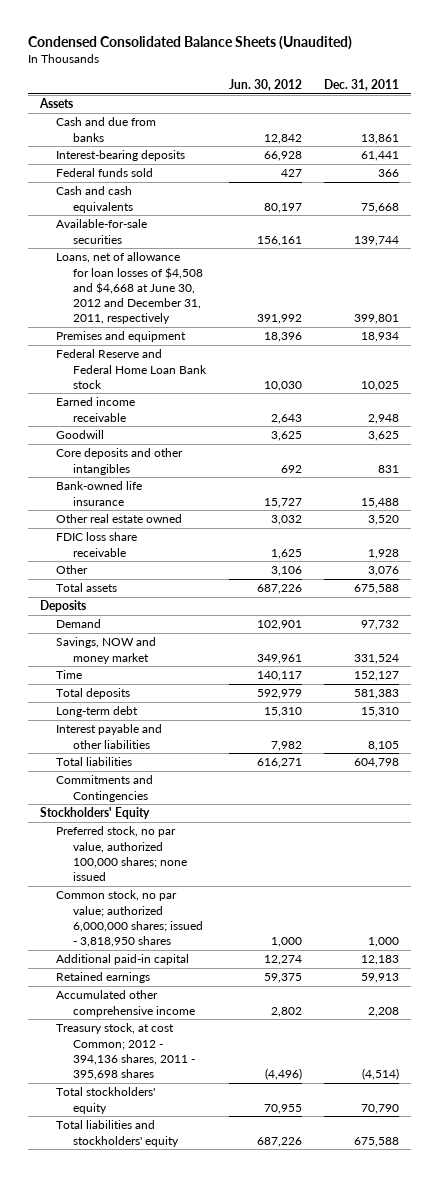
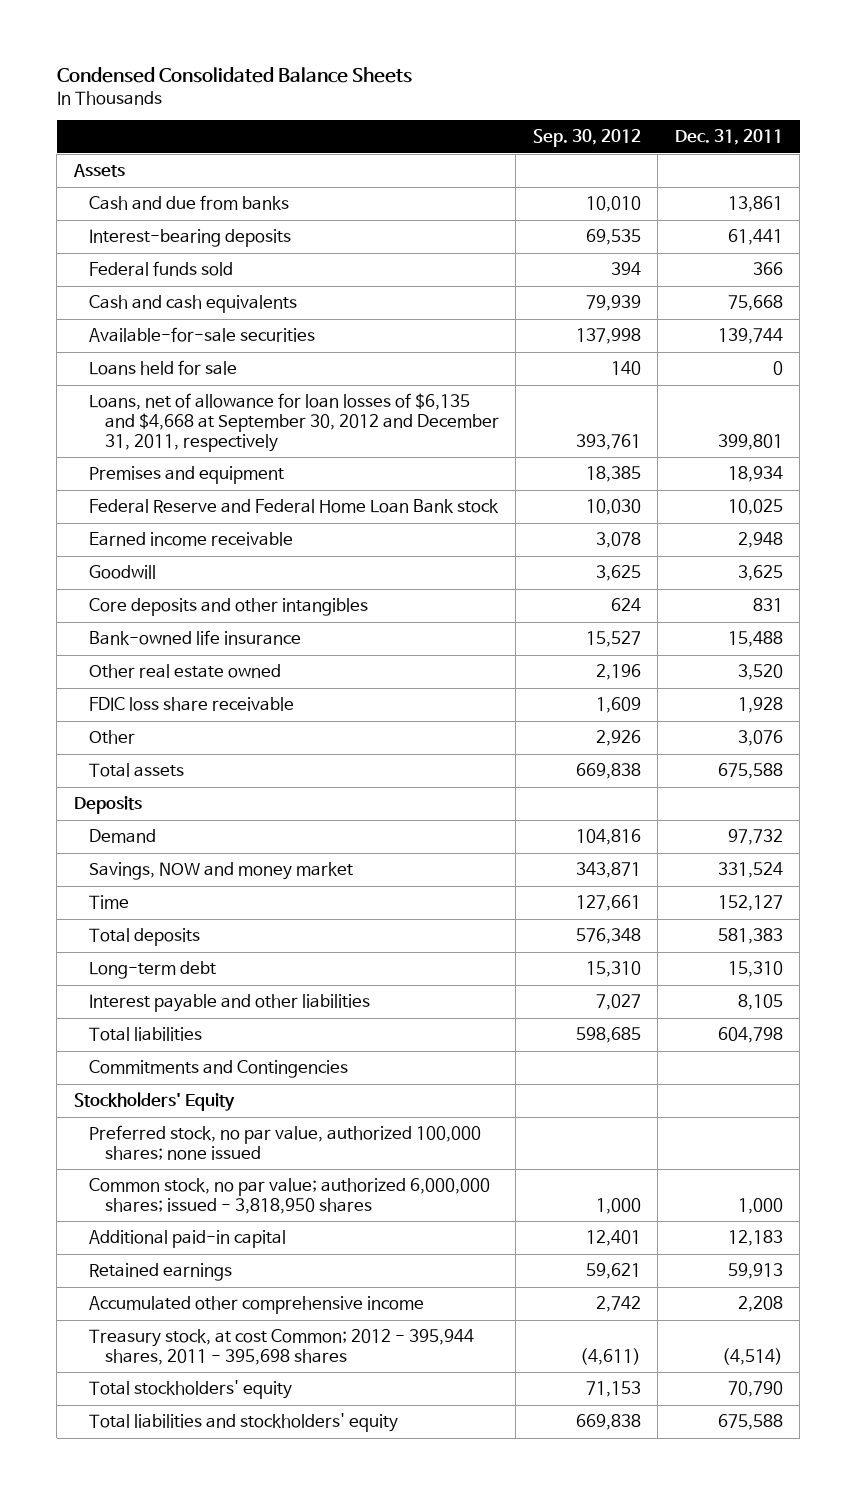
[28,36,353,51] Condensed Consolidated Balance Sheets (Unaudited) -> [56,66,412,83] Condensed Consolidated Balance Sheets
[228,78,302,91] Jun. 30, 2012 -> none
none -> [532,129,641,148] Sep. 30, 2012
none -> [89,360,238,376] Loans held for sale
[56,252,204,324] Loans, net of allowance for loan losses of $4,508 and $4,668 at June 30, 2012 and December 31, 2011, respectively -> [89,393,499,452] Loans, net of allowance for loan losses of $6,135 and $4,668 at September 30, 2012 and December 31, 2011, respectively
[56,1023,196,1080] Treasury stock, at cost Common; 2012 - 394,136 shares, 2011 - 395,698 shares -> [89,1329,475,1365] Treasury stock, at cost Common; 2012 - 395,944 shares, 2011 - 395,698 shares

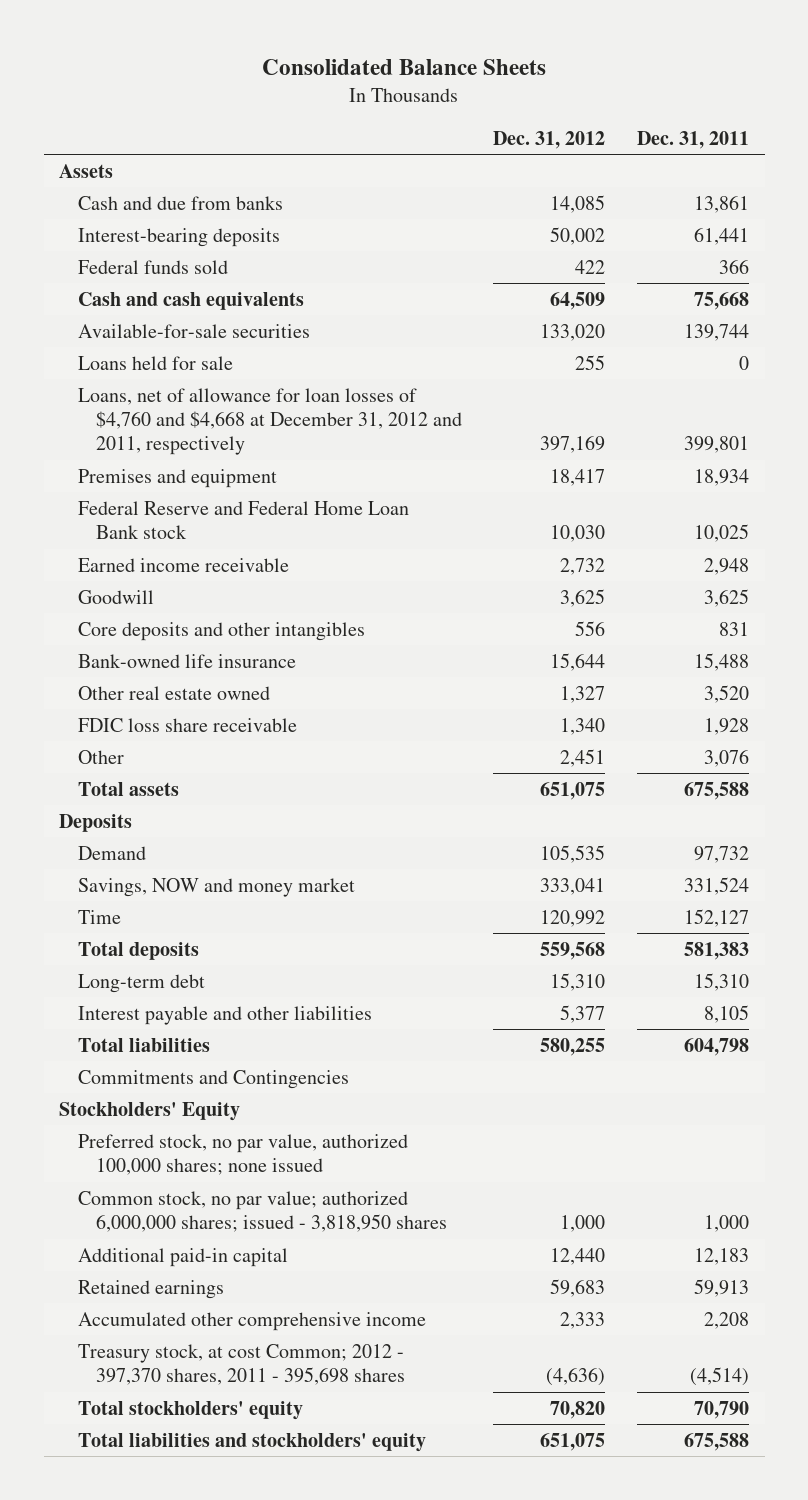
[56,66,412,83] Condensed Consolidated Balance Sheets -> [262,58,547,75] Consolidated Balance Sheets
[532,129,641,148] Sep. 30, 2012 -> none
none -> [493,130,606,149] Dec. 31, 2012
[89,393,499,452] Loans, net of allowance for loan losses of $6,135 and $4,668 at September 30, 2012 and December 31, 2011, respectively -> [77,387,462,456] Loans, net of allowance for loan losses of $4,760 and $4,668 at December 31, 2012 and 2011, respectively
[89,1329,475,1365] Treasury stock, at cost Common; 2012 - 395,944 shares, 2011 - 395,698 shares -> [77,1343,405,1386] Treasury stock, at cost Common; 2012 - 397,370 shares, 2011 - 395,698 shares

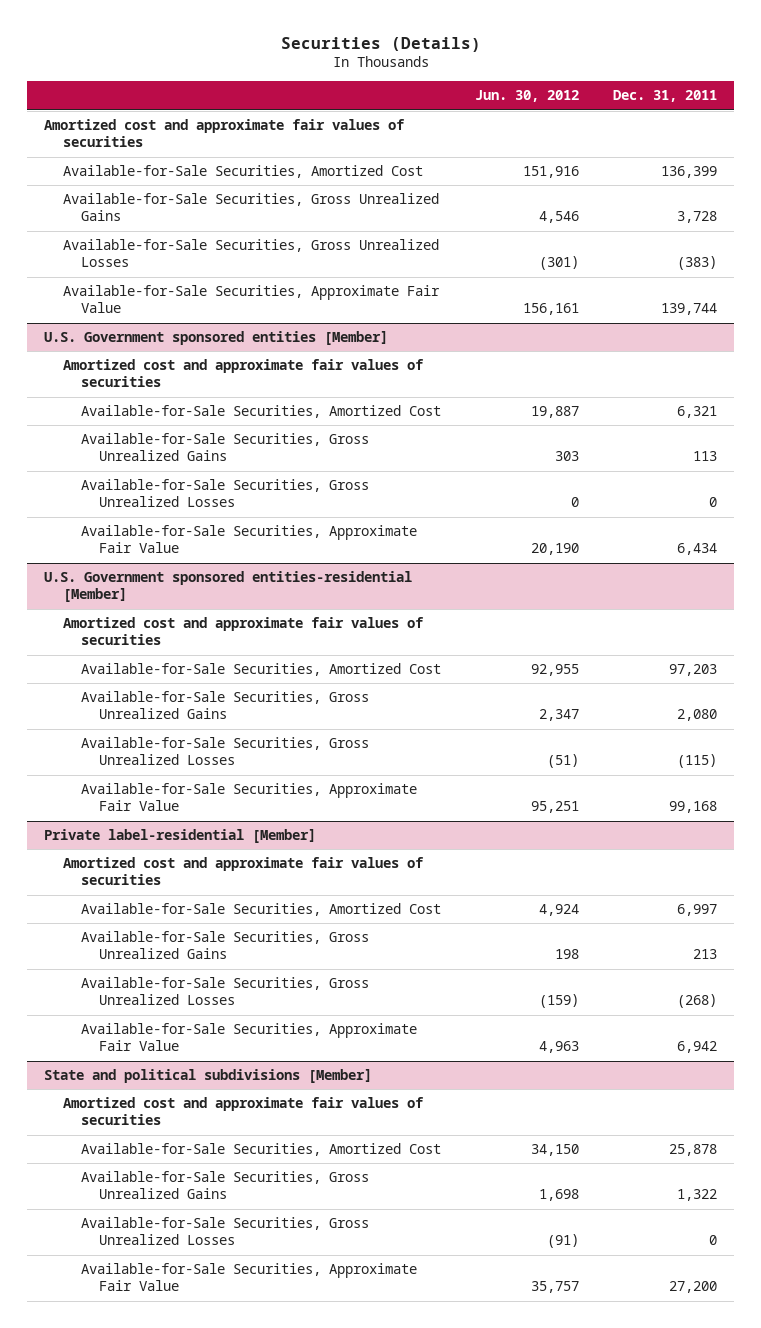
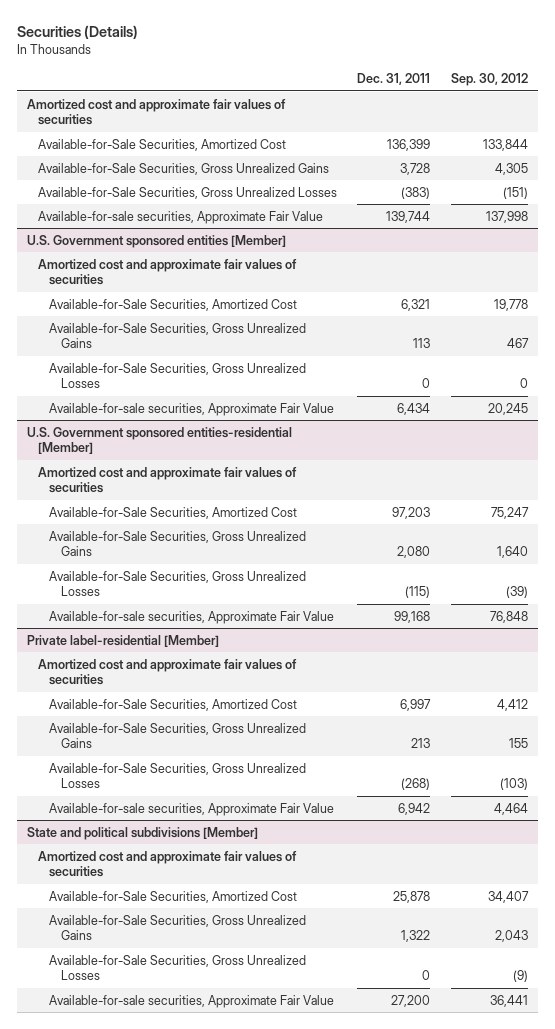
[474,90,579,103] Jun. 30, 2012 -> none
none -> [450,73,528,87] Sep. 30, 2012
[62,285,440,314] Available-for-Sale Securities, Approximate Fair Value -> [38,210,324,224] Available-for-sale securities, Approximate Fair Value
[80,525,417,554] Available-for-Sale Securities, Approximate Fair Value -> [49,402,335,416] Available-for-sale securities, Approximate Fair Value
[80,783,417,812] Available-for-Sale Securities, Approximate Fair Value -> [49,610,335,624] Available-for-sale securities, Approximate Fair Value
[80,1023,417,1052] Available-for-Sale Securities, Approximate Fair Value -> [49,802,335,816] Available-for-sale securities, Approximate Fair Value
[80,1263,417,1292] Available-for-Sale Securities, Approximate Fair Value -> [49,994,335,1008] Available-for-sale securities, Approximate Fair Value

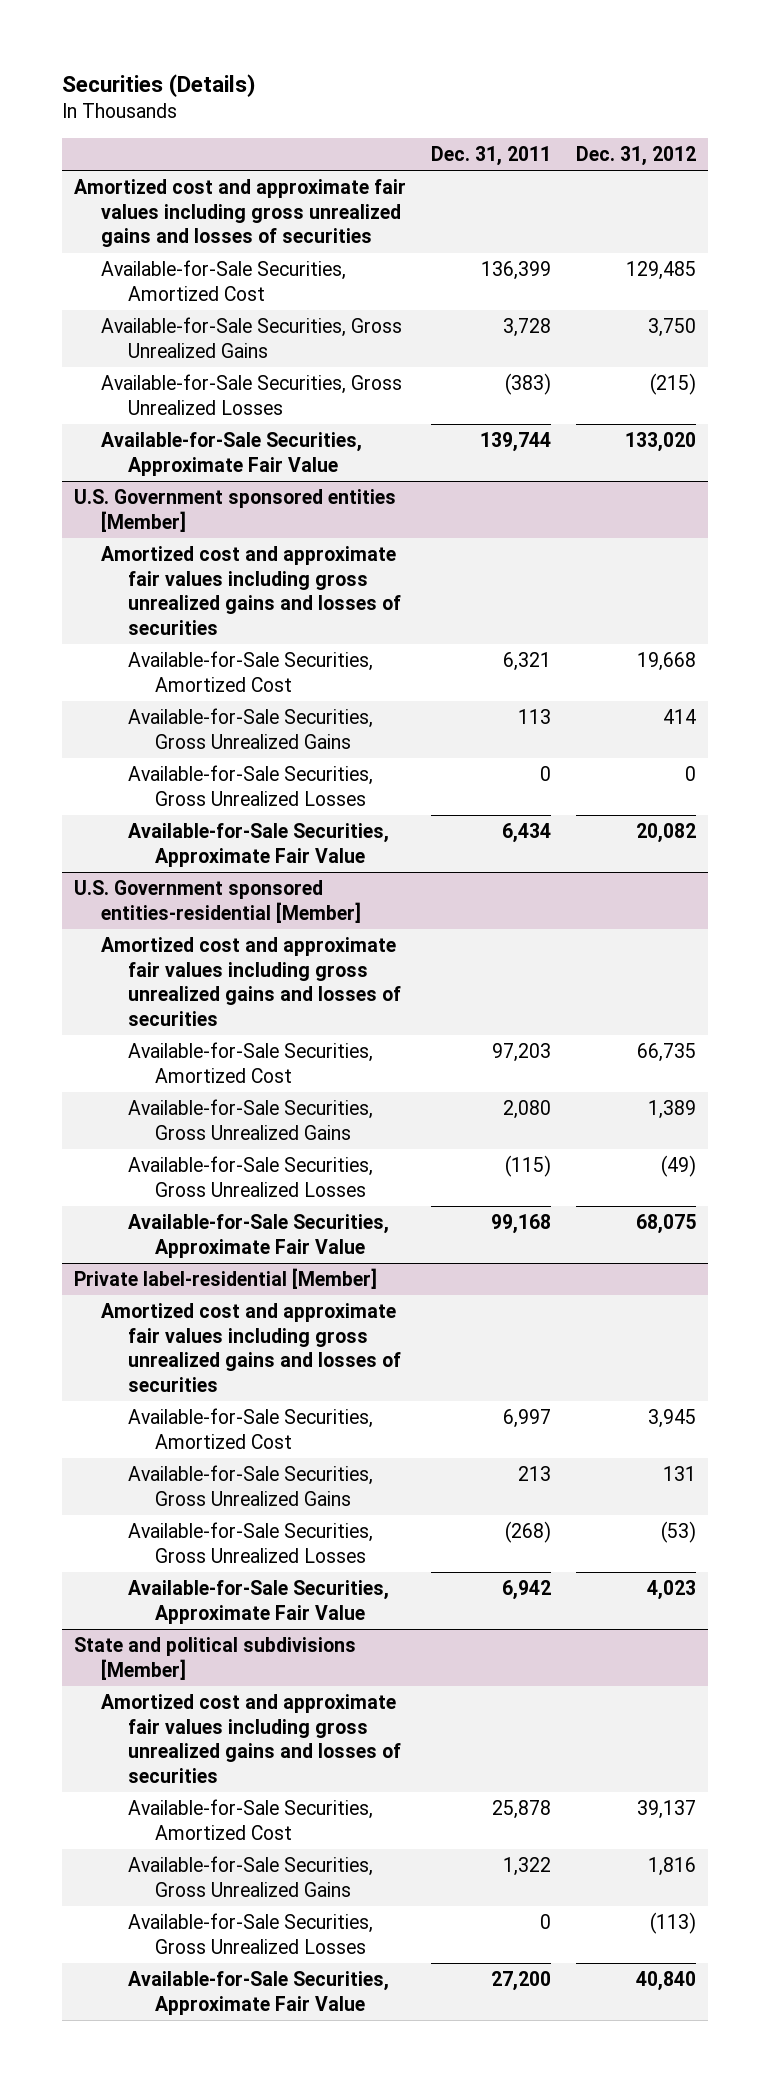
[450,73,528,87] Sep. 30, 2012 -> none
none -> [575,146,696,167] Dec. 31, 2012
[27,98,287,126] Amortized cost and approximate fair values of securities -> [74,179,407,248] Amortized cost and approximate fair values including gross unrealized gains and losses of securities
[38,210,324,224] Available-for-sale securities, Approximate Fair Value -> [100,432,362,476] Available-for-Sale Securities, Approximate Fair Value
[38,258,298,286] Amortized cost and approximate fair values of securities -> [100,546,401,636] Amortized cost and approximate fair values including gross unrealized gains and losses of securities
[49,402,335,416] Available-for-sale securities, Approximate Fair Value -> [127,823,389,867] Available-for-Sale Securities, Approximate Fair Value
[38,466,298,494] Amortized cost and approximate fair values of securities -> [100,937,401,1027] Amortized cost and approximate fair values including gross unrealized gains and losses of securities
[49,610,335,624] Available-for-sale securities, Approximate Fair Value -> [127,1214,389,1258] Available-for-Sale Securities, Approximate Fair Value
[38,658,298,686] Amortized cost and approximate fair values of securities -> [100,1303,401,1393] Amortized cost and approximate fair values including gross unrealized gains and losses of securities
[49,802,335,816] Available-for-sale securities, Approximate Fair Value -> [127,1580,389,1624] Available-for-Sale Securities, Approximate Fair Value
[38,850,298,878] Amortized cost and approximate fair values of securities -> [100,1694,401,1784] Amortized cost and approximate fair values including gross unrealized gains and losses of securities
[49,994,335,1008] Available-for-sale securities, Approximate Fair Value -> [127,1971,389,2015] Available-for-Sale Securities, Approximate Fair Value

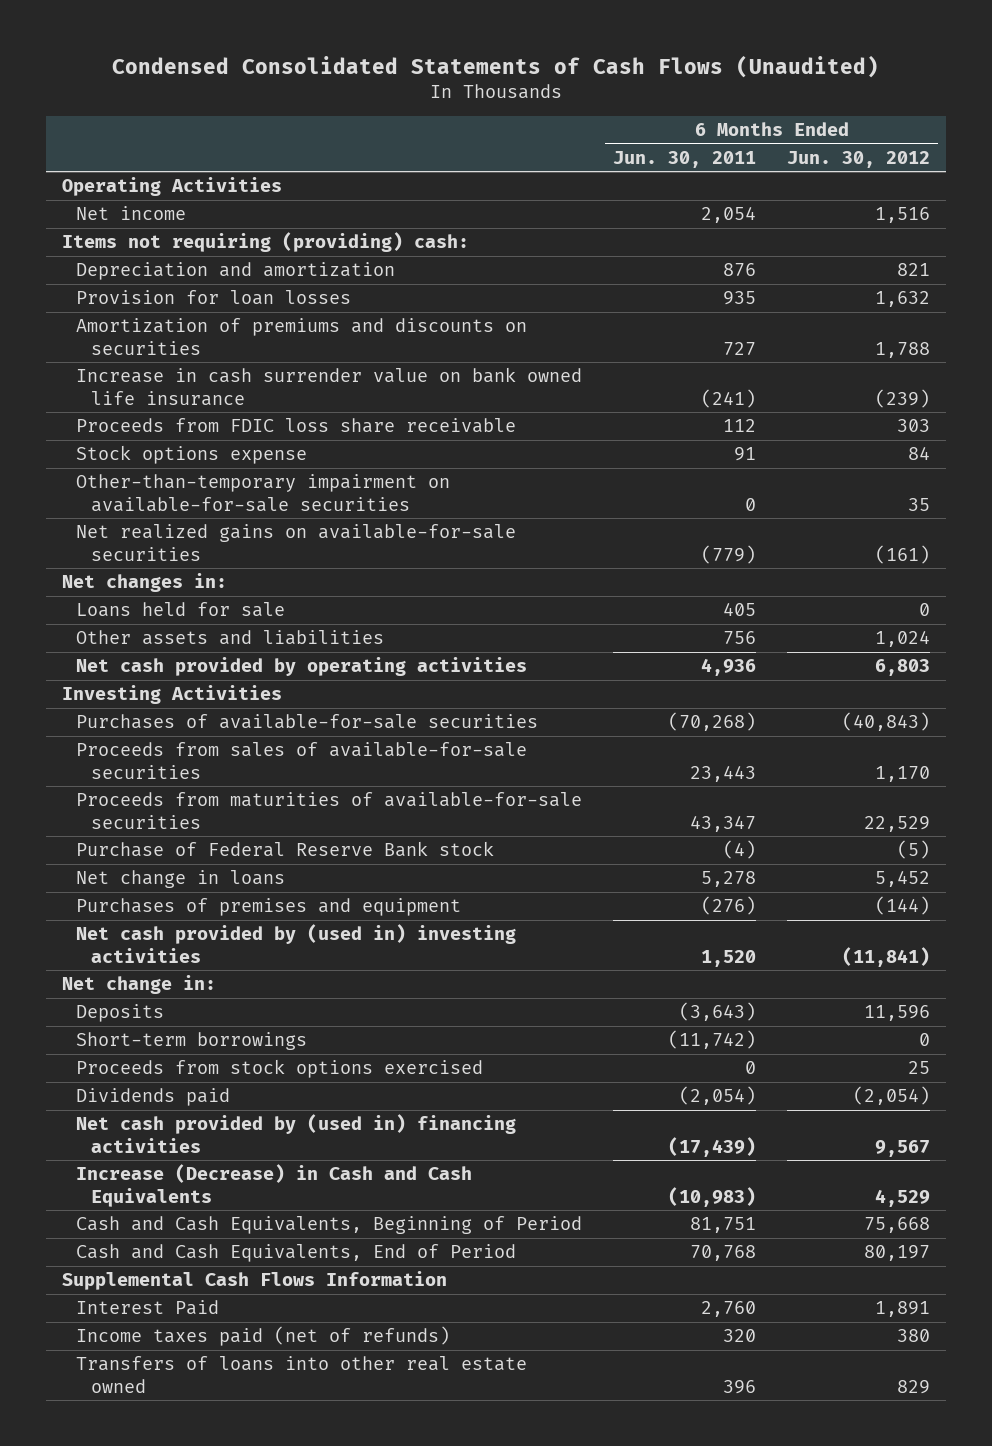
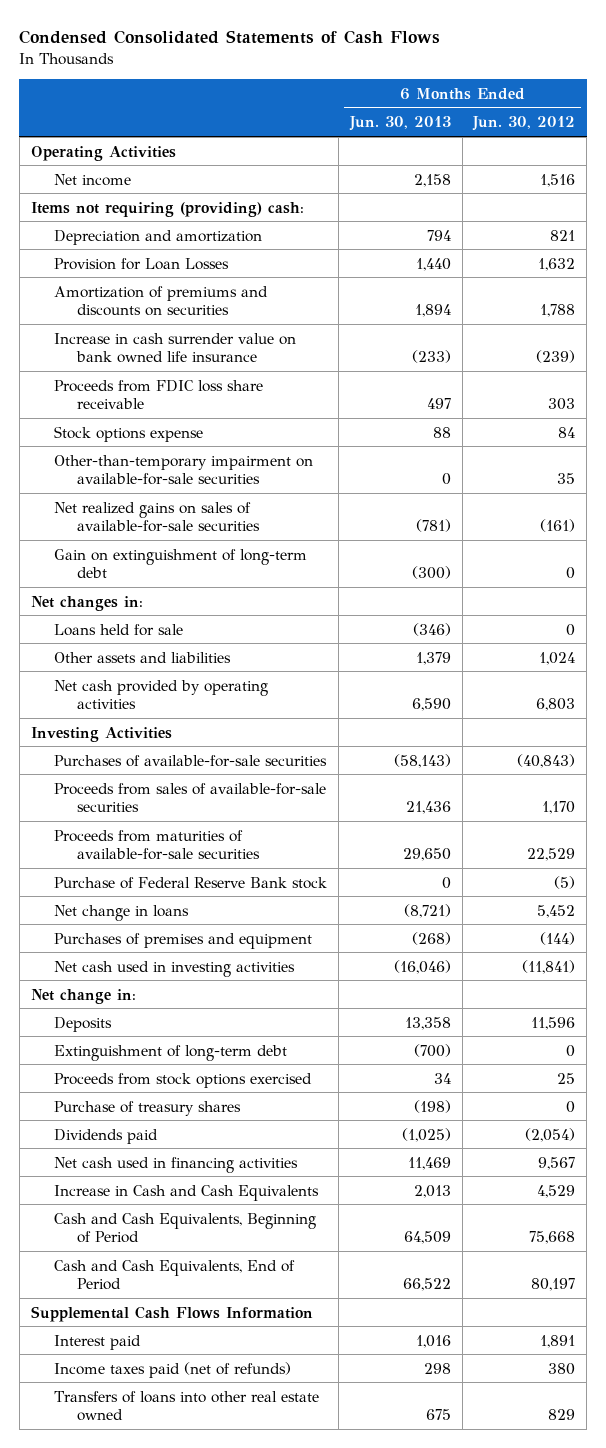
[111,54,879,78] Condensed Consolidated Statements of Cash Flows (Unaudited) -> [19,30,441,45] Condensed Consolidated Statements of Cash Flows
[613,151,757,169] Jun. 30, 2011 -> none
none -> [348,116,451,132] Jun. 30, 2013
[76,290,352,306] Provision for loan losses -> [53,257,229,270] Provision for Loan Losses
[76,524,517,561] Net realized gains on available-for-sale securities -> [53,501,260,533] Net realized gains on sales of available-for-sale securities
none -> [53,548,307,579] Gain on extinguishment of long-term debt
[76,924,517,963] Net cash provided by (used in) investing activities -> [53,960,295,977] Net cash used in investing activities
[76,1032,308,1051] Short-term borrowings -> none
none -> [53,1044,287,1061] Extinguishment of long-term debt
none -> [53,1100,241,1116] Purchase of treasury shares
[76,1114,517,1153] Net cash provided by (used in) financing activities -> [53,1156,298,1173] Net cash used in financing activities
[76,1164,473,1207] Increase (Decrease) in Cash and Cash Equivalents -> [53,1184,319,1201] Increase in Cash and Cash Equivalents
[76,1300,220,1316] Interest Paid -> [53,1334,141,1350] Interest paid

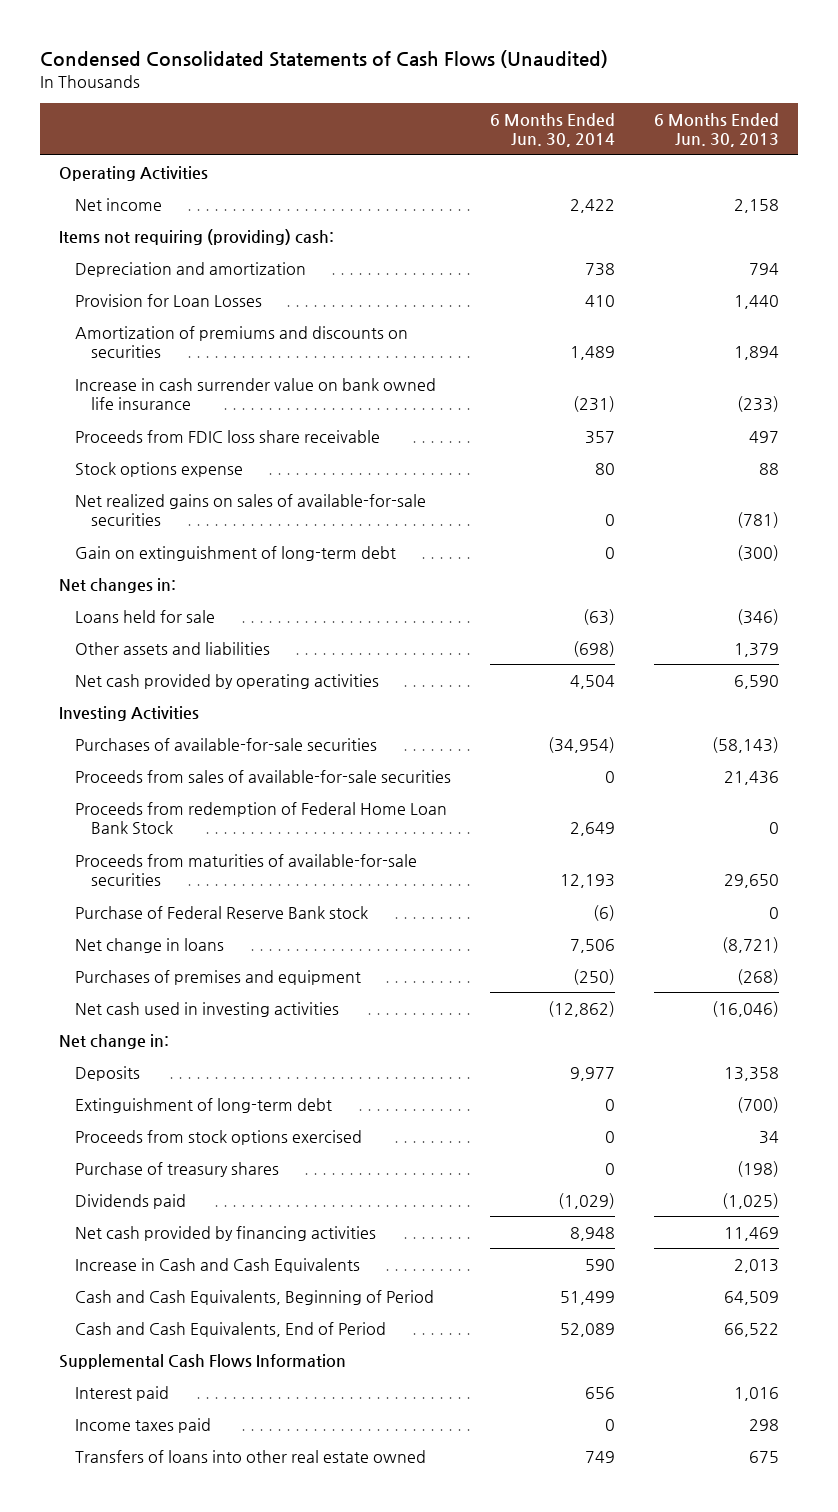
[19,30,441,45] Condensed Consolidated Statements of Cash Flows -> [40,50,609,69] Condensed Consolidated Statements of Cash Flows (Unaudited)
[472,116,576,132] Jun. 30, 2012 -> none
none -> [489,112,615,148] 6 Months Ended Jun. 30, 2014
[53,454,313,486] Other-than-temporary impairment on available-for-sale securities -> none
none -> [75,801,448,835] Proceeds from redemption of Federal Home Loan Bank Stock
[53,1156,298,1173] Net cash used in financing activities -> [75,1225,377,1241] Net cash provided by financing activities
[53,1361,291,1378] Income taxes paid (net of refunds) -> [75,1417,212,1433] Income taxes paid

